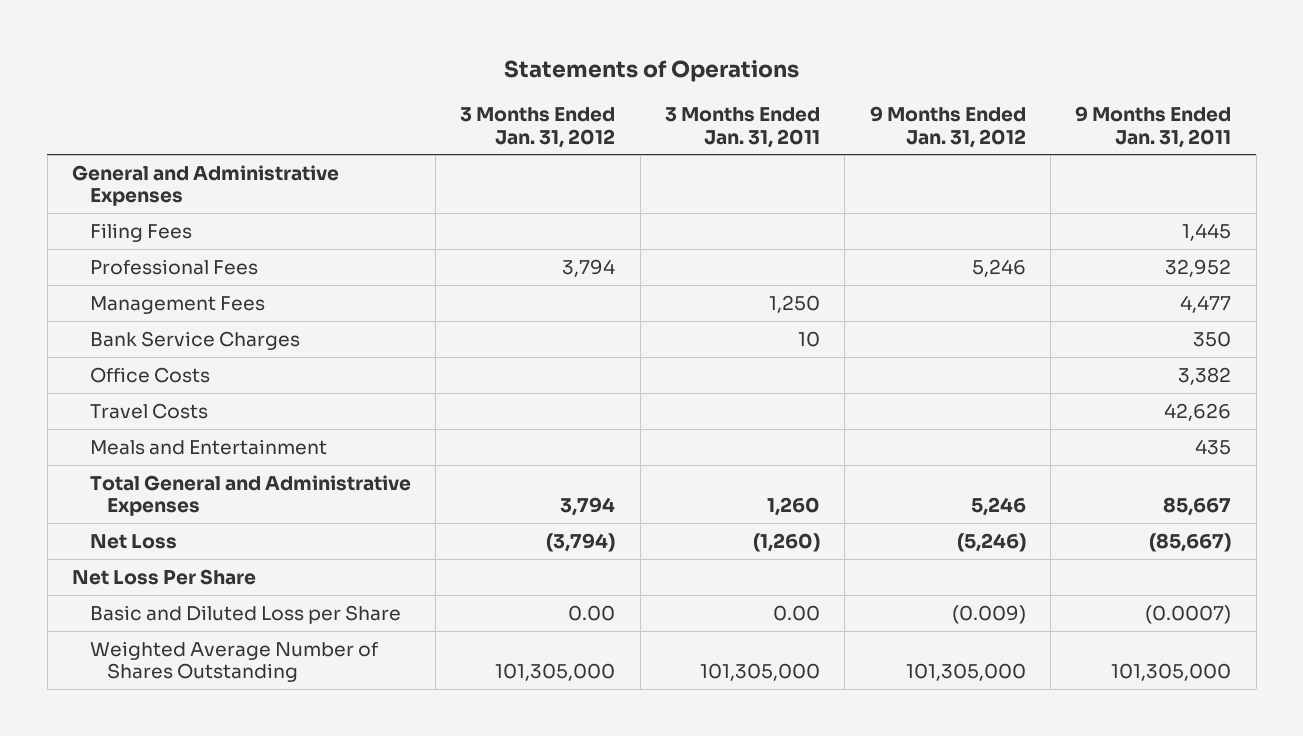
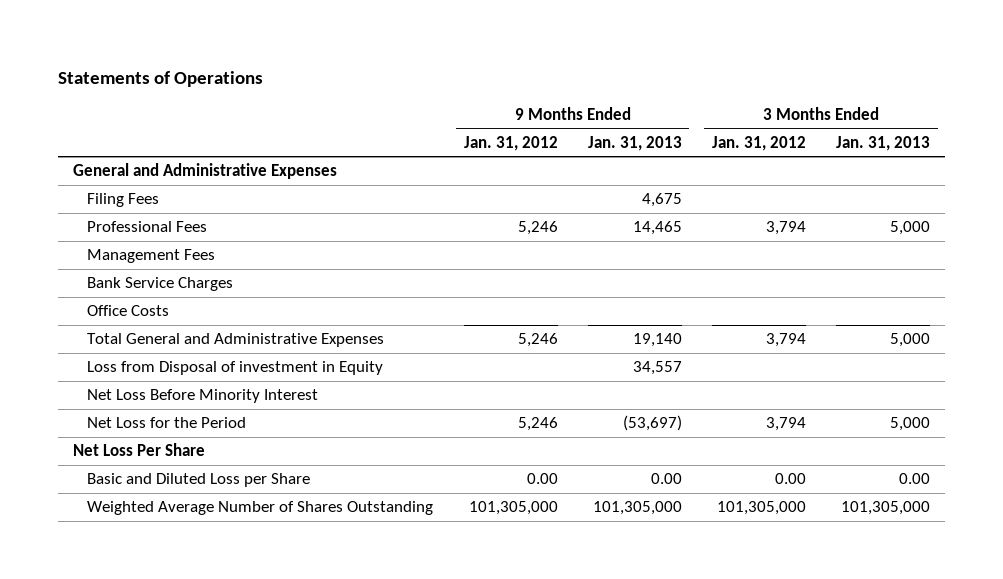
[664,107,820,148] 3 Months Ended Jan. 31, 2011 -> none
[1075,106,1232,148] 9 Months Ended Jan. 31, 2011 -> none
none -> [587,135,682,151] Jan. 31, 2013
none -> [836,135,931,151] Jan. 31, 2013
[89,402,208,419] Travel Costs -> none
[89,438,327,455] Meals and Entertainment -> none
none -> [87,361,384,376] Loss from Disposal of investment in Equity
none -> [87,389,319,404] Net Loss Before Minority Interest
[89,533,177,549] Net Loss -> [87,417,247,429] Net Loss for the Period
[546,532,616,552] (3,794) -> [766,417,807,432] 3,794
[956,532,1026,552] (5,246) -> [517,417,558,432] 5,246
[951,604,1026,624] (0.009) -> [526,473,558,485] 0.00

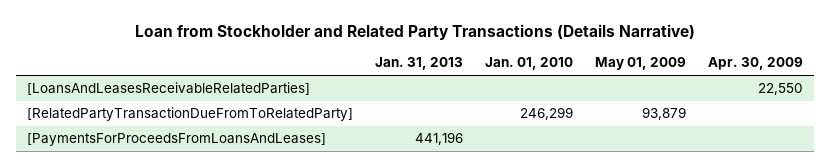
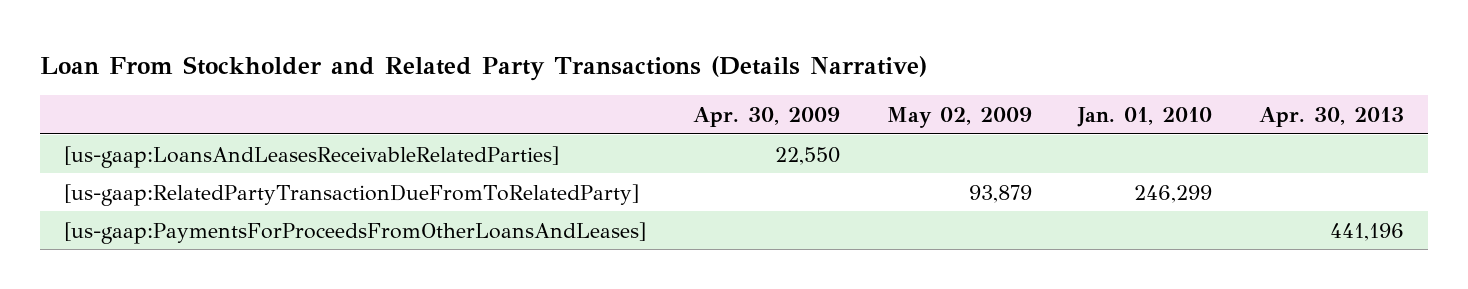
[134,23,695,40] Loan from Stockholder and Related Party Transactions (Details Narrative) -> [40,55,928,81] Loan From Stockholder and Related Party Transactions (Details Narrative)
[374,57,463,71] Jan. 31, 2013 -> none
[594,57,686,71] May 01, 2009 -> none
none -> [886,107,1032,129] May 02, 2009
none -> [1259,107,1405,128] Apr. 30, 2013
[26,82,310,96] [LoansAndLeasesReceivableRelatedParties] -> [63,145,559,168] [us-gaap:LoansAndLeasesReceivableRelatedParties]
[26,107,353,122] [RelatedPartyTransactionDueFromToRelatedParty] -> [63,183,639,206] [us-gaap:RelatedPartyTransactionDueFromToRelatedParty]
[26,133,326,147] [PaymentsForProceedsFromLoansAndLeases] -> [63,221,646,244] [us-gaap:PaymentsForProceedsFromOtherLoansAndLeases]

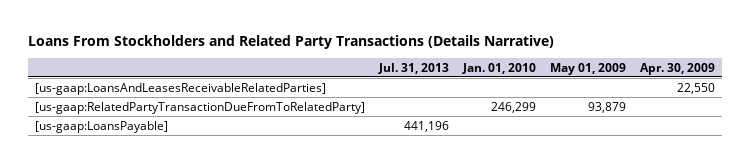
[40,55,928,81] Loan From Stockholder and Related Party Transactions (Details Narrative) -> [27,35,554,50] Loans From Stockholders and Related Party Transactions (Details Narrative)
[886,107,1032,129] May 02, 2009 -> none
[1259,107,1405,128] Apr. 30, 2013 -> none
none -> [377,62,449,74] Jul. 31, 2013
none -> [550,62,627,75] May 01, 2009
[63,221,646,244] [us-gaap:PaymentsForProceedsFromOtherLoansAndLeases] -> [34,120,168,133] [us-gaap:LoansPayable]

